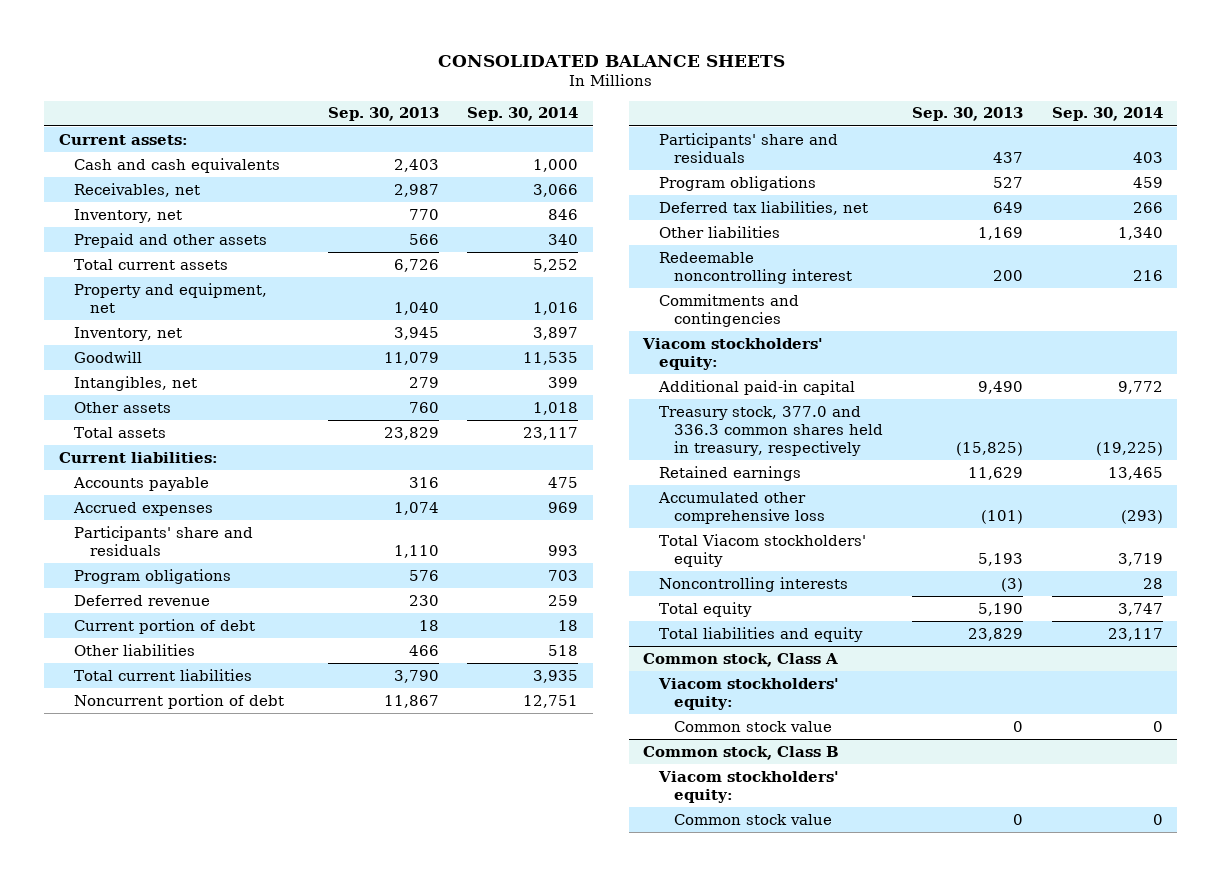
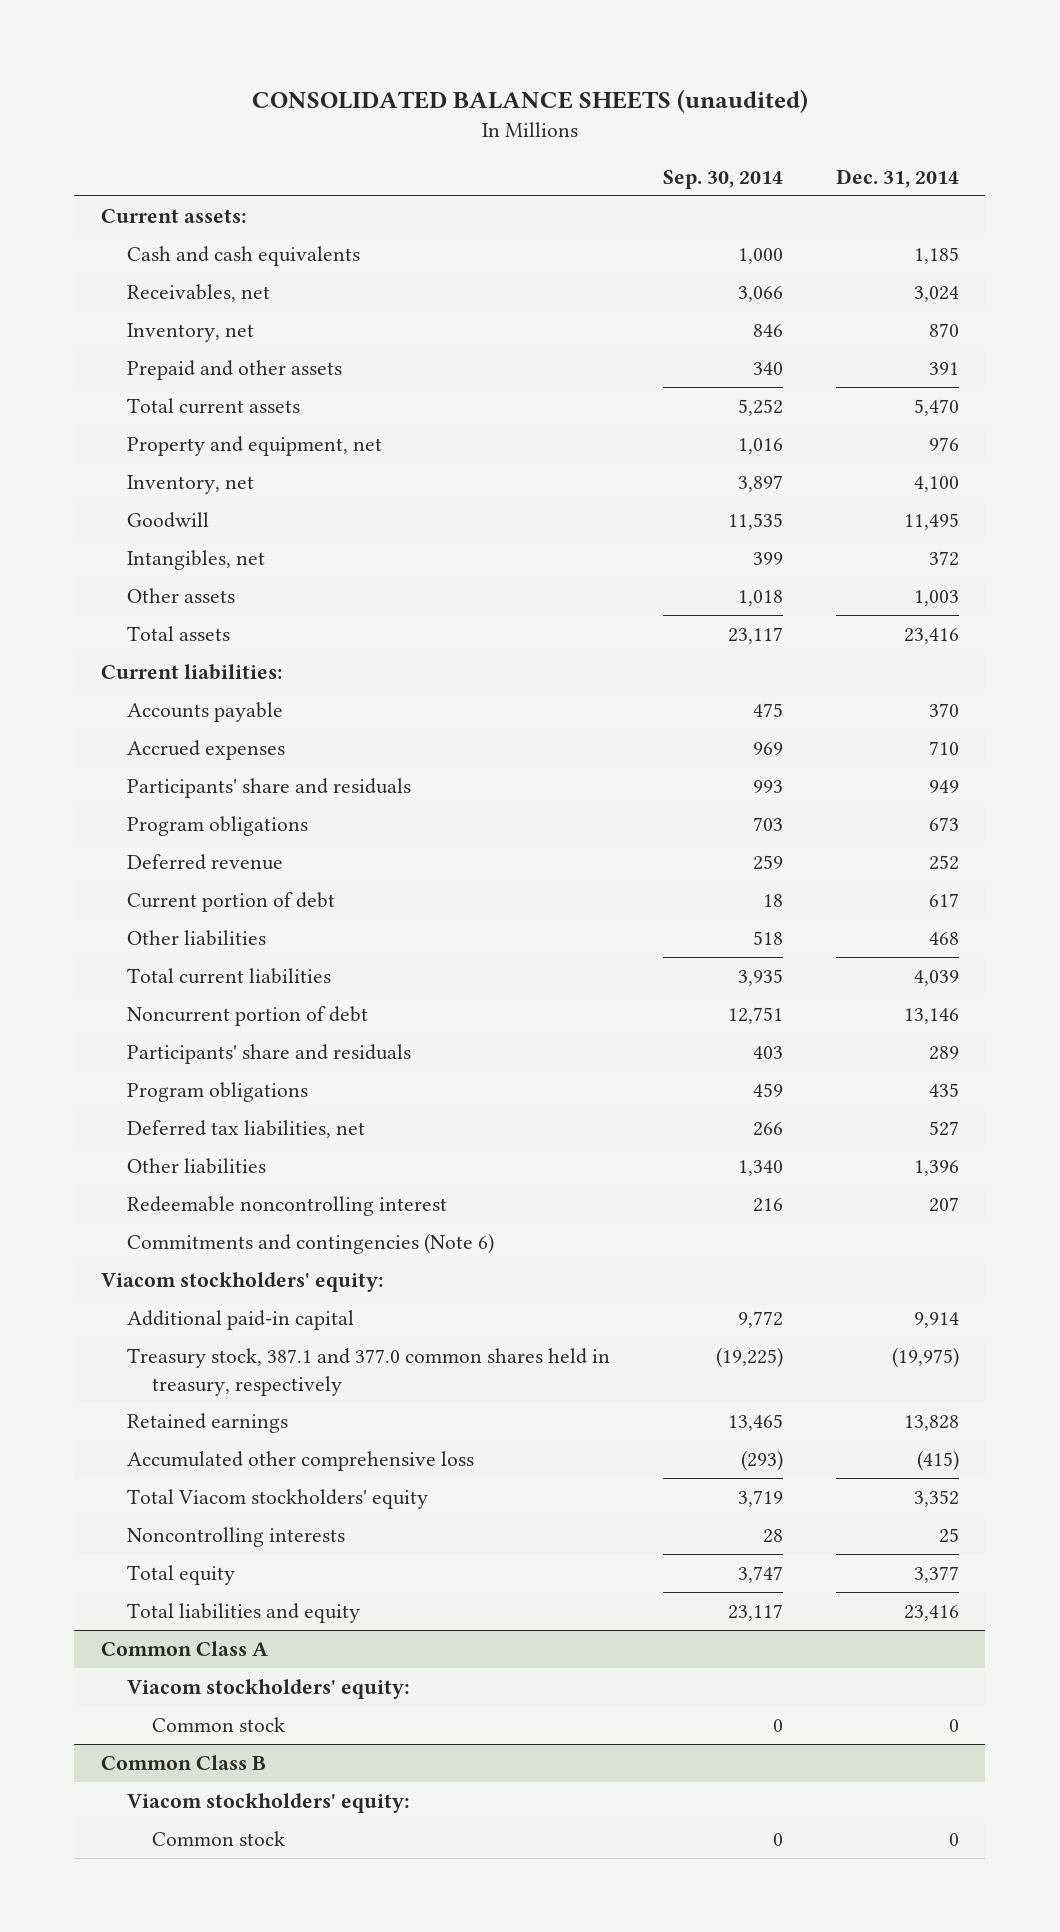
[437,54,785,67] CONSOLIDATED BALANCE SHEETS -> [251,88,808,113] CONSOLIDATED BALANCE SHEETS (unaudited)
[327,107,439,122] Sep. 30, 2013 -> none
none -> [835,169,959,189] Dec. 31, 2014
[658,293,799,327] Commitments and contingencies -> [126,1232,494,1254] Commitments and contingencies (Note 6)
[658,405,884,456] Treasury stock, 377.0 and 336.3 common shares held in treasury, respectively -> [126,1347,610,1396] Treasury stock, 387.1 and 377.0 common shares held in treasury, respectively
[643,652,839,667] Common stock, Class A -> [100,1640,268,1656] Common Class A
[674,720,833,732] Common stock value -> [152,1716,286,1732] Common stock
[643,745,840,760] Common stock, Class B -> [100,1754,266,1770] Common Class B
[674,813,833,825] Common stock value -> [152,1830,286,1846] Common stock

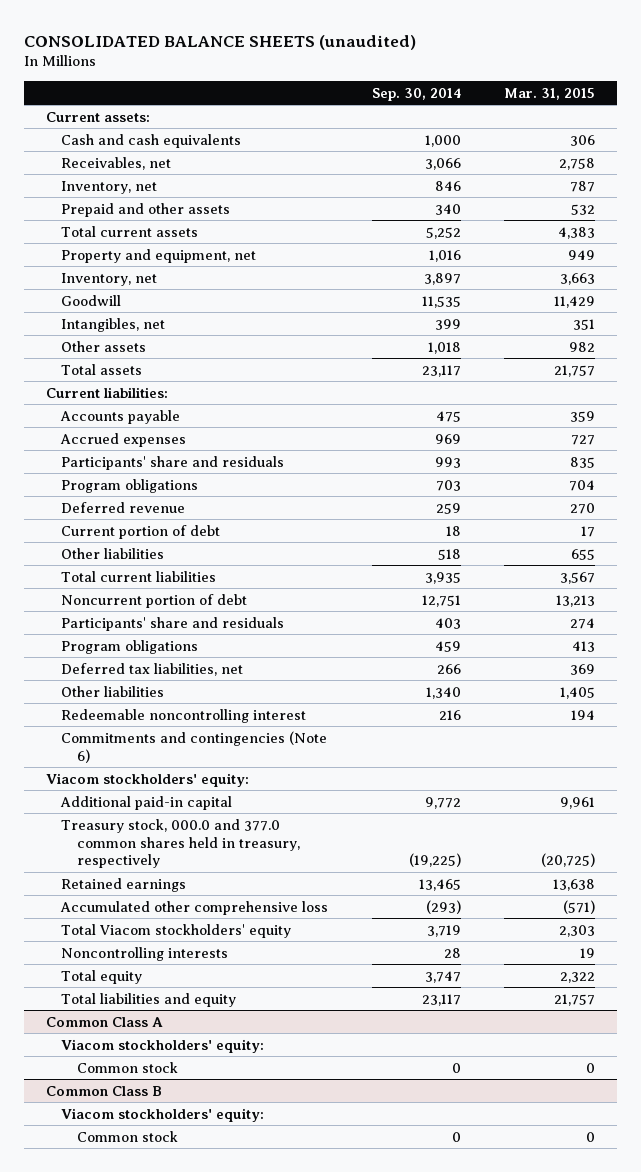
[835,169,959,189] Dec. 31, 2014 -> none
none -> [504,87,596,100] Mar. 31, 2015
[126,1347,610,1396] Treasury stock, 387.1 and 377.0 common shares held in treasury, respectively -> [61,818,300,869] Treasury stock, 000.0 and 377.0 common shares held in treasury, respectively

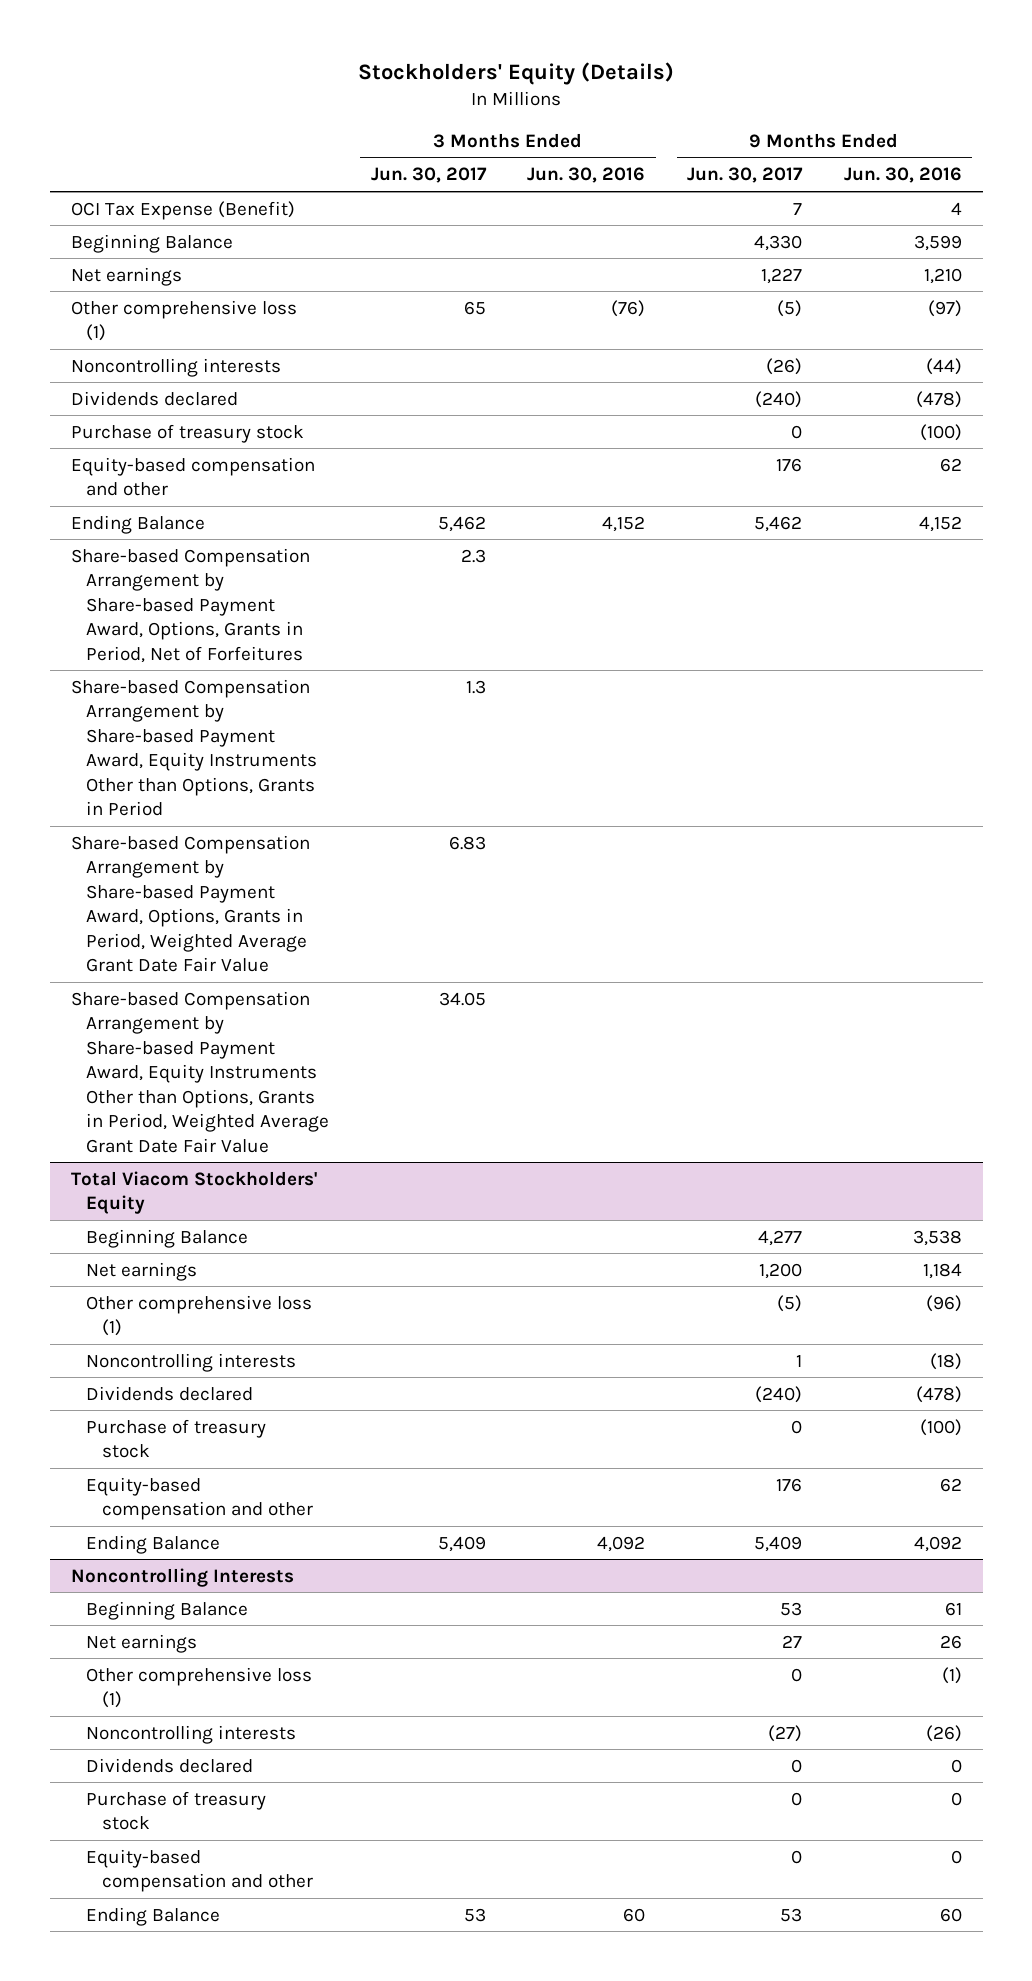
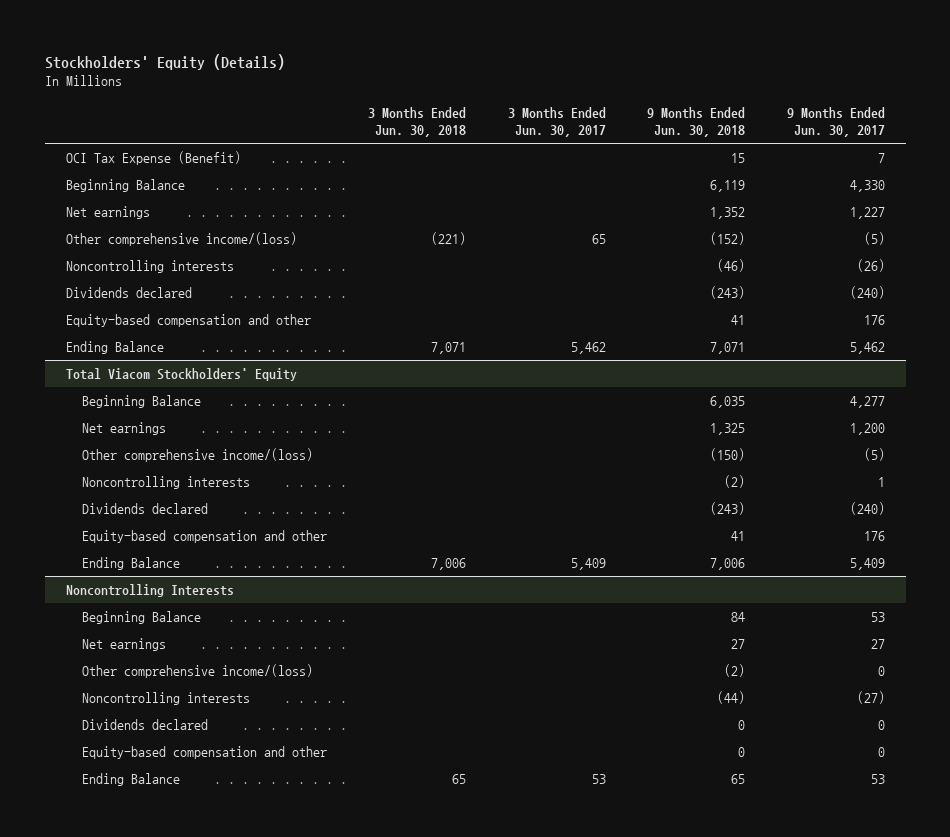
[527,167,646,184] Jun. 30, 2016 -> none
[843,167,962,184] Jun. 30, 2016 -> none
none -> [368,107,467,138] 3 Months Ended Jun. 30, 2018
none -> [647,107,746,138] 9 Months Ended Jun. 30, 2018
[70,299,297,342] Other comprehensive loss (1) -> [65,231,297,246] Other comprehensive income/(loss)
[70,423,304,443] Purchase of treasury stock -> none
[70,547,310,663] Share-based Compensation Arrangement by Share-based Payment Award, Options, Grants in Period, Net of Forfeitures -> none
[70,678,318,817] Share-based Compensation Arrangement by Share-based Payment Award, Equity Instruments Other than Options, Grants in Period -> none
[70,834,310,973] Share-based Compensation Arrangement by Share-based Payment Award, Options, Grants in Period, Weighted Average Grant Date Fair Value -> none
[70,990,330,1153] Share-based Compensation Arrangement by Share-based Payment Award, Equity Instruments Other than Options, Grants in Period, Weighted Average Grant Date Fair Value -> none
[86,1294,313,1337] Other comprehensive loss (1) -> [81,447,313,462] Other comprehensive income/(loss)
[86,1418,267,1459] Purchase of treasury stock -> none
[86,1666,313,1709] Other comprehensive loss (1) -> [81,663,313,678] Other comprehensive income/(loss)
[86,1790,267,1831] Purchase of treasury stock -> none

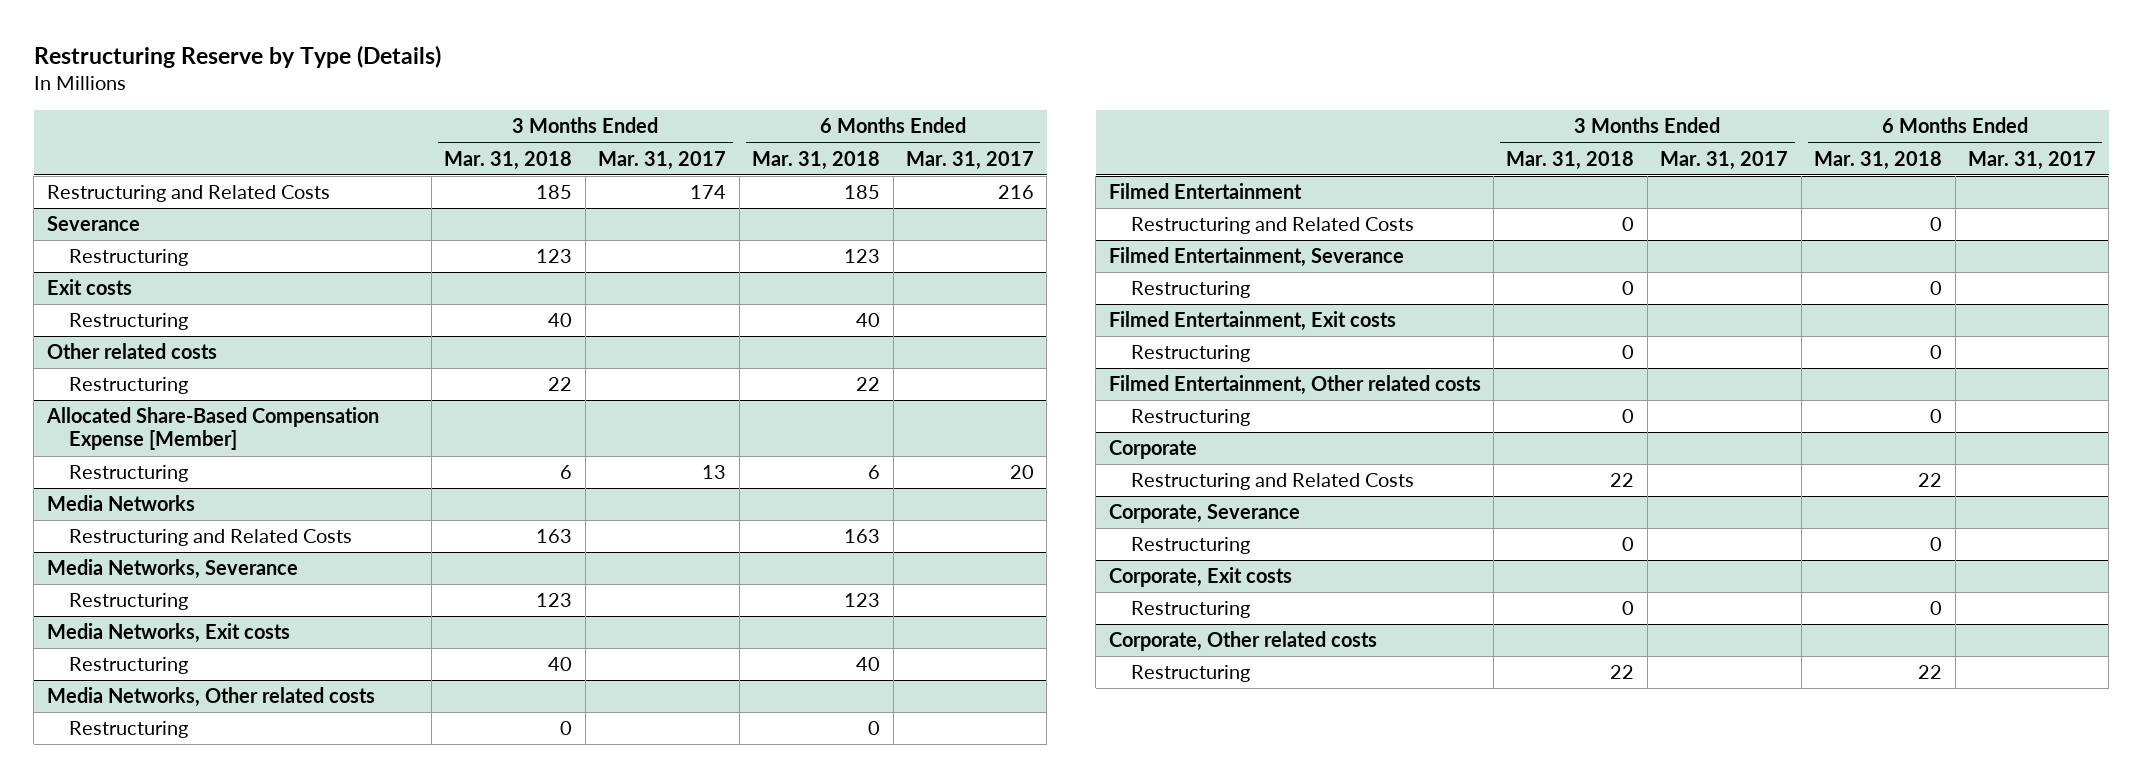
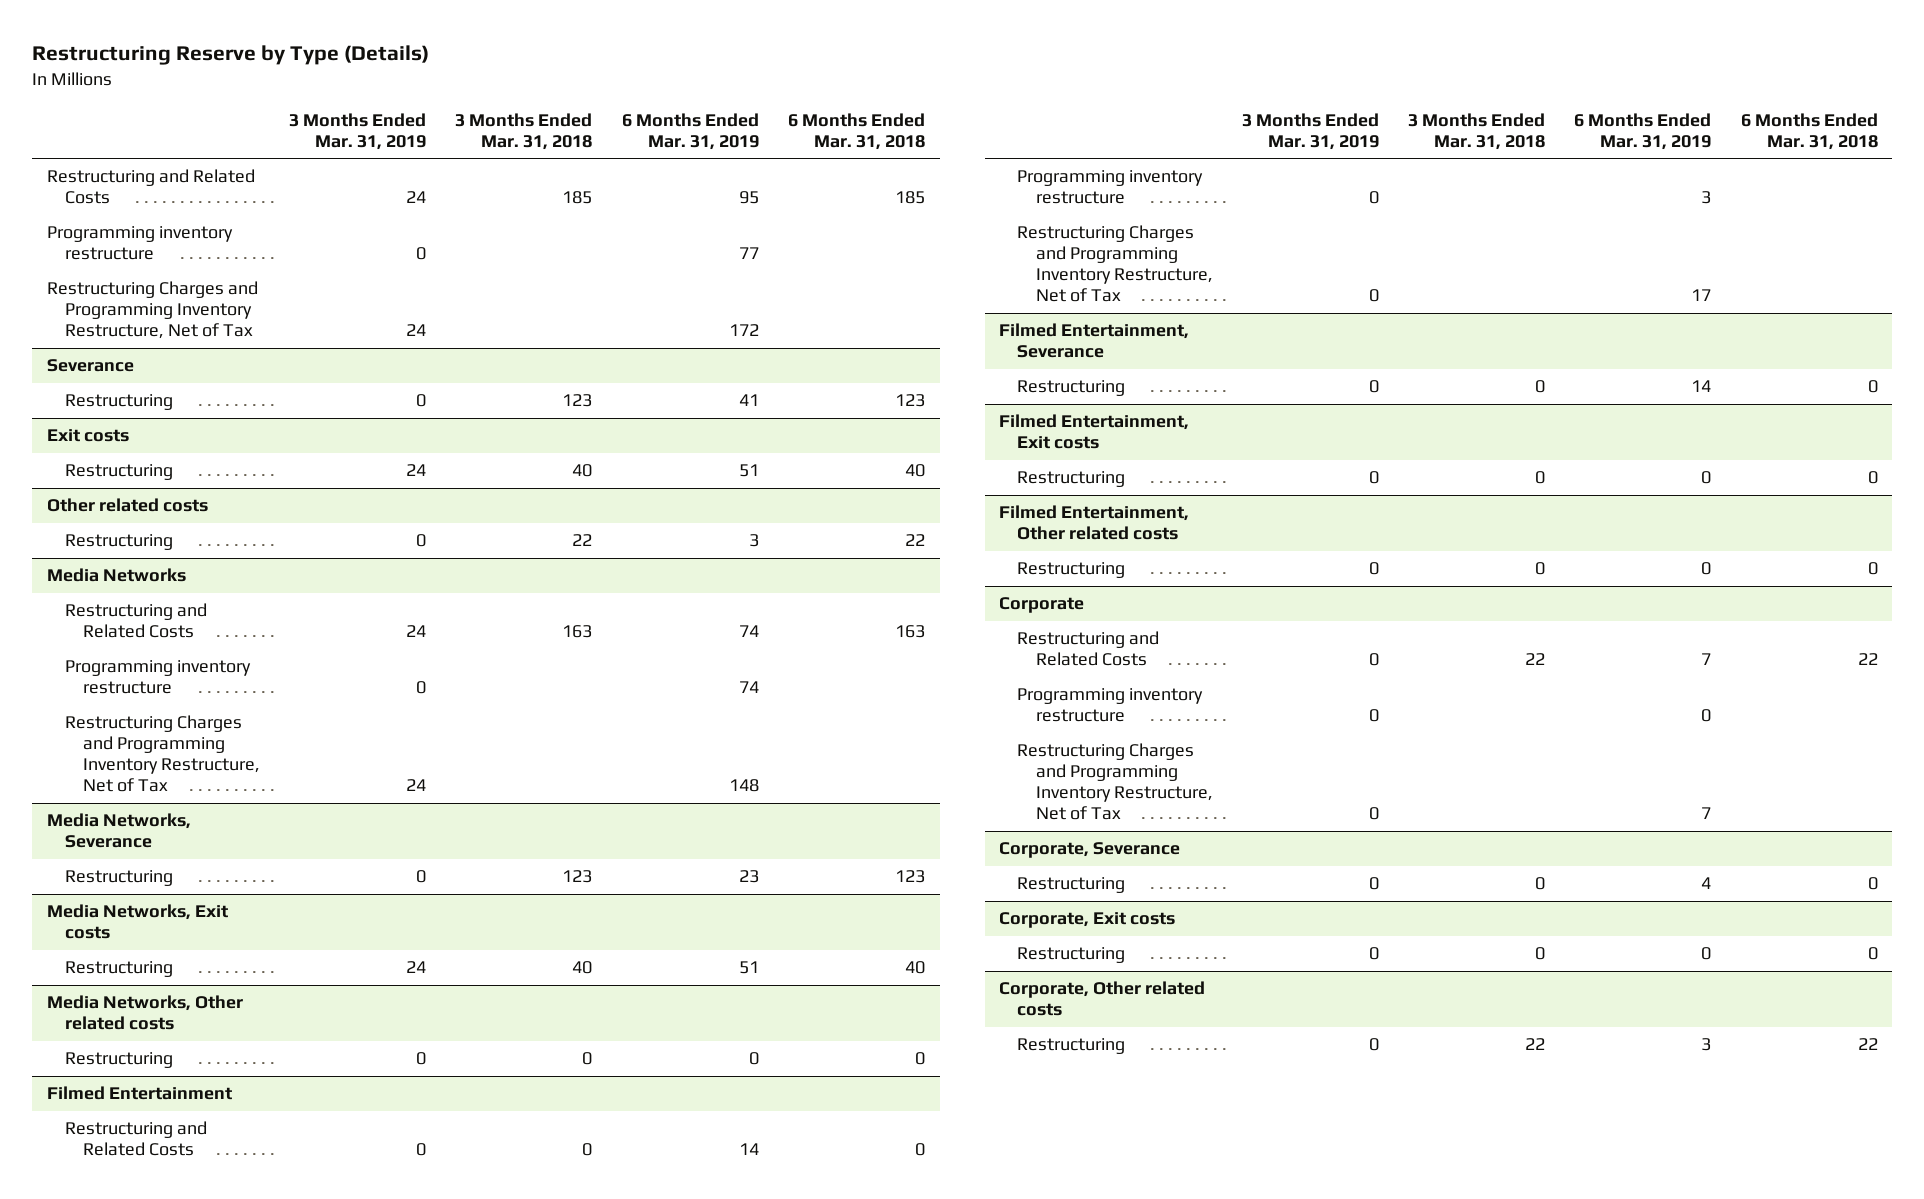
[598,150,727,170] Mar. 31, 2017 -> none
[905,150,1034,170] Mar. 31, 2017 -> none
none -> [289,112,427,150] 3 Months Ended Mar. 31, 2019
none -> [621,112,759,150] 6 Months Ended Mar. 31, 2019
none -> [46,226,233,261] Programming inventory restructure
none -> [46,281,258,340] Restructuring Charges and Programming Inventory Restructure, Net of Tax
[45,407,379,451] Allocated Share-Based Compensation Expense [Member] -> none
[68,465,188,483] Restructuring -> none
none -> [64,660,251,695] Programming inventory restructure
none -> [64,715,260,793] Restructuring Charges and Programming Inventory Restructure, Net of Tax
none -> [1017,170,1204,205] Programming inventory restructure
none -> [1017,225,1213,303] Restructuring Charges and Programming Inventory Restructure, Net of Tax
none -> [1017,688,1204,723] Programming inventory restructure
none -> [1017,743,1213,821] Restructuring Charges and Programming Inventory Restructure, Net of Tax

